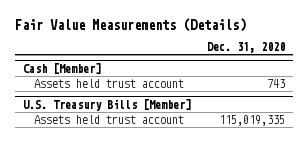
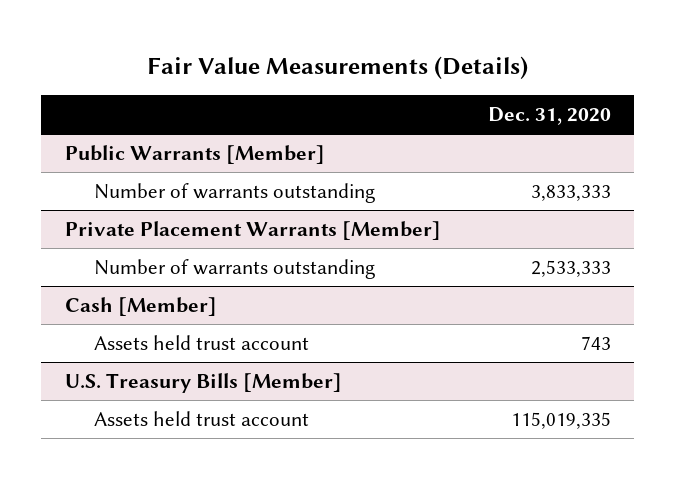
none -> [64,145,325,165] Public Warrants [Member]
none -> [94,183,376,204] Number of warrants outstanding
none -> [64,221,441,241] Private Placement Warrants [Member]
none -> [94,259,376,280] Number of warrants outstanding

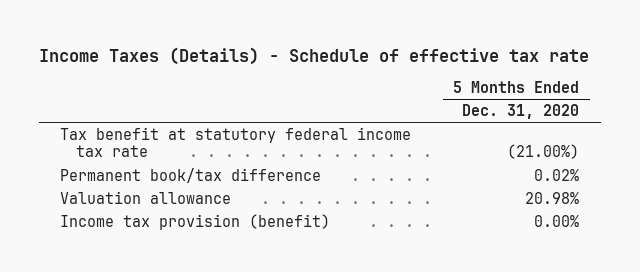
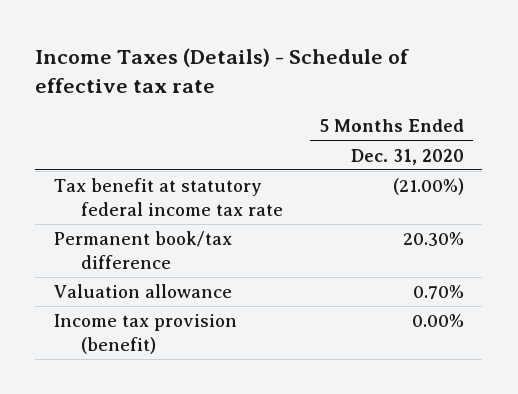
[534,168,580,181] 0.02% -> [403,231,465,246] 20.30%
[525,191,580,204] 20.98% -> [413,284,465,299] 0.70%

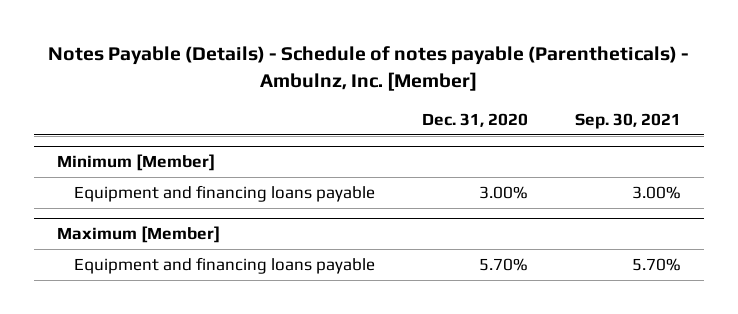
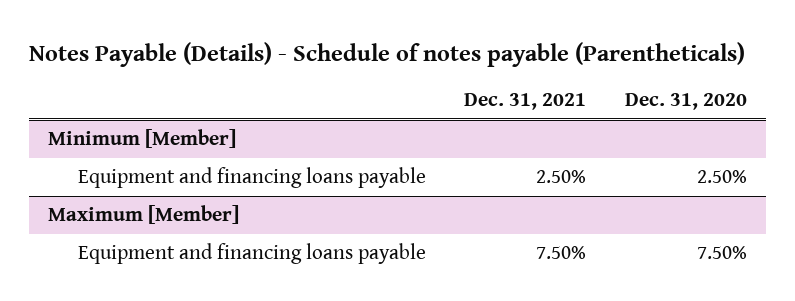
[47,46,689,91] Notes Payable (Details) - Schedule of notes payable (Parentheticals) - Ambulnz, Inc. [Member] -> [28,41,745,67] Notes Payable (Details) - Schedule of notes payable (Parentheticals)
[574,112,681,129] Sep. 30, 2021 -> none
none -> [464,93,587,111] Dec. 31, 2021
[478,186,528,200] 3.00% -> [696,170,747,184] 2.50%
[478,258,528,272] 5.70% -> [696,246,747,260] 7.50%

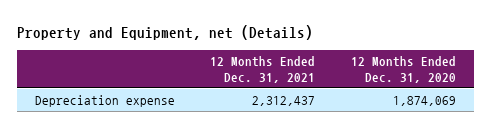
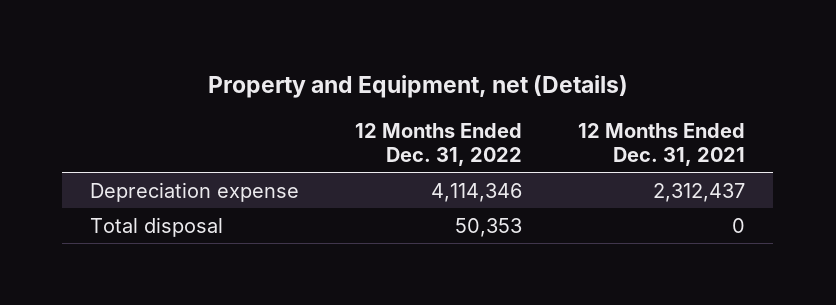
[350,56,456,83] 12 Months Ended Dec. 31, 2020 -> none
none -> [355,123,523,166] 12 Months Ended Dec. 31, 2022
none -> [90,216,224,237] Total disposal

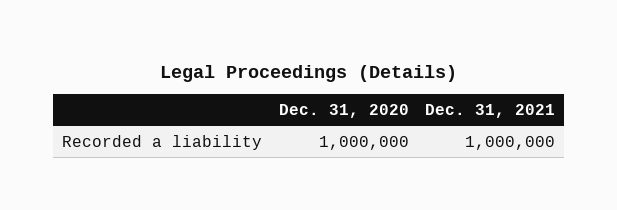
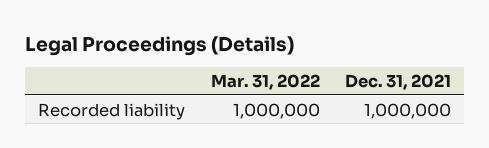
[278,103,409,118] Dec. 31, 2020 -> none
none -> [210,74,320,91] Mar. 31, 2022
[61,134,262,150] Recorded a liability -> [37,102,185,120] Recorded liability

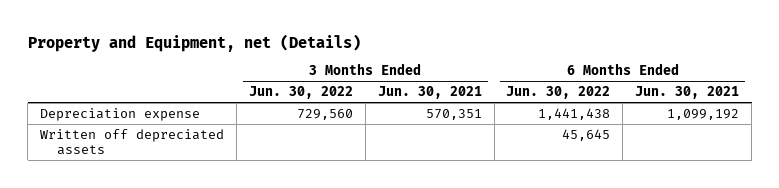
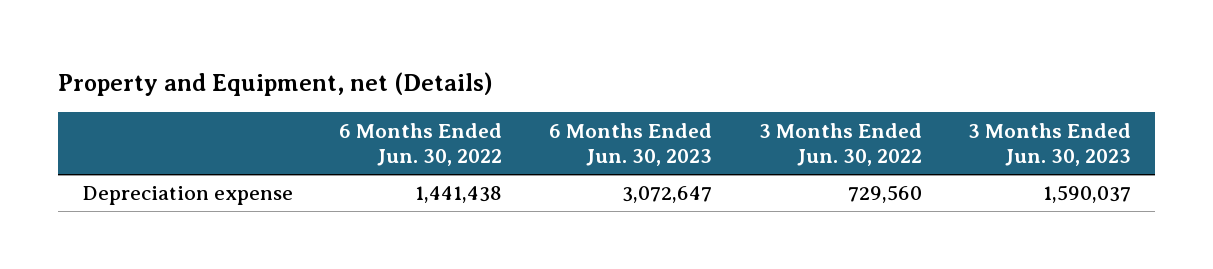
[377,86,482,100] Jun. 30, 2021 -> none
[635,86,740,100] Jun. 30, 2021 -> none
none -> [549,122,713,167] 6 Months Ended Jun. 30, 2023
none -> [968,122,1132,167] 3 Months Ended Jun. 30, 2023
[39,128,224,156] Written off depreciated assets -> none

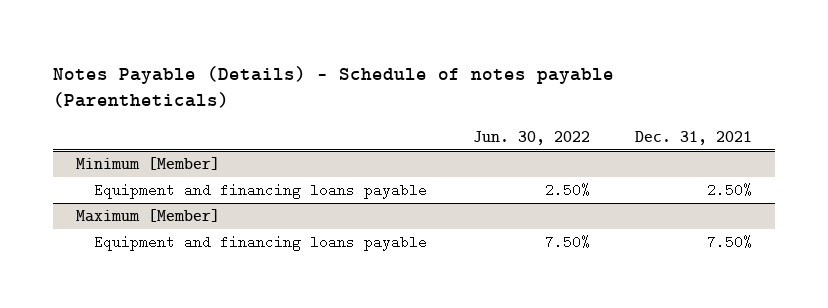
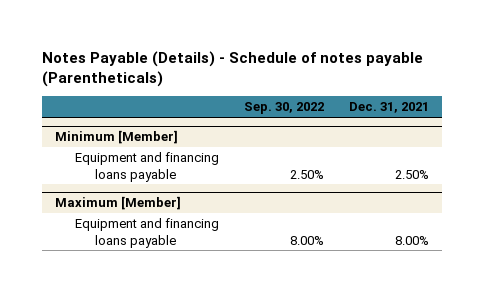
[472,130,590,145] Jun. 30, 2022 -> none
none -> [244,102,325,115] Sep. 30, 2022
[707,235,753,250] 7.50% -> [395,235,430,245] 8.00%

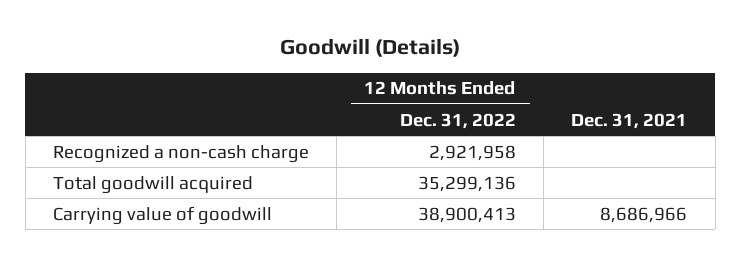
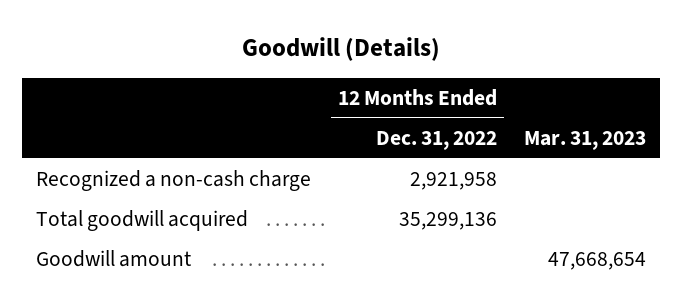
[571,112,688,129] Dec. 31, 2021 -> none
none -> [524,130,647,150] Mar. 31, 2023
[52,205,272,225] Carrying value of goodwill -> none
none -> [36,250,192,268] Goodwill amount

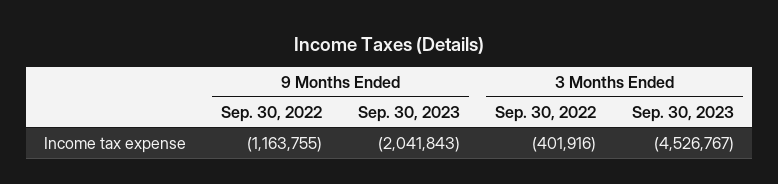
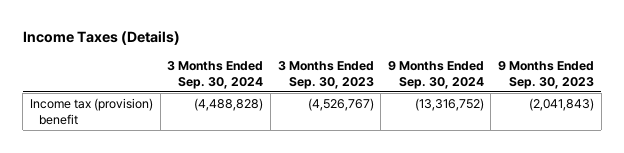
[221,105,323,122] Sep. 30, 2022 -> none
[495,105,597,122] Sep. 30, 2022 -> none
none -> [167,60,264,89] 3 Months Ended Sep. 30, 2024
none -> [387,60,484,89] 9 Months Ended Sep. 30, 2024
[43,136,186,153] Income tax expense -> [30,98,154,125] Income tax (provision) benefit

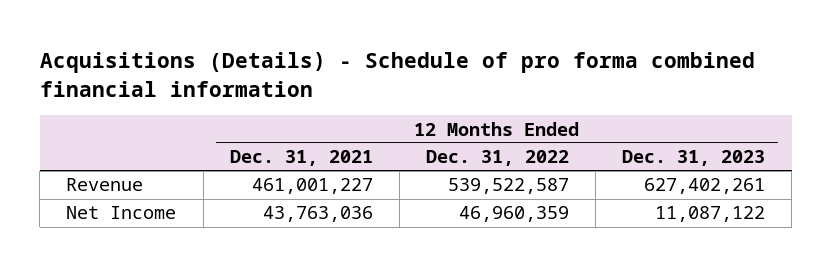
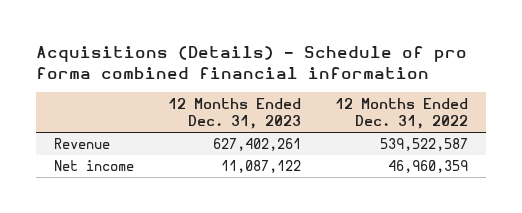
[229,150,373,167] Dec. 31, 2021 -> none
[66,206,177,220] Net Income -> [53,160,134,172] Net income

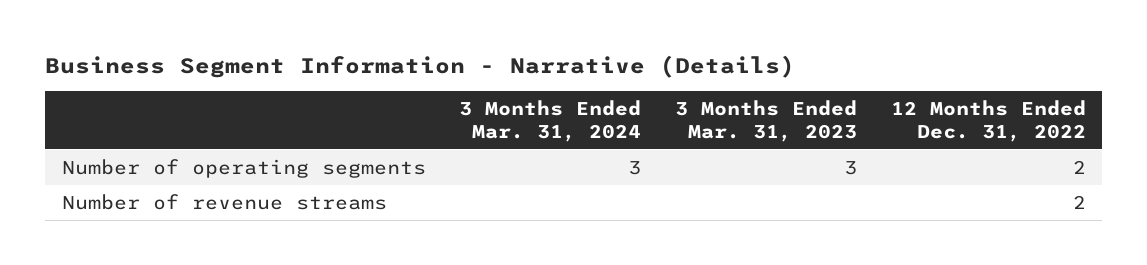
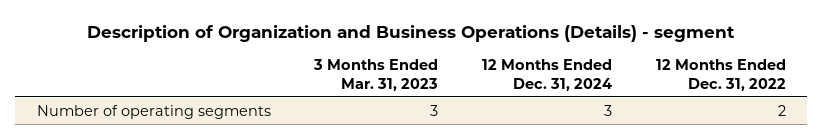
[44,55,795,79] Business Segment Information - Narrative (Details) -> [87,24,736,42] Description of Organization and Business Operations (Details) - segment
[459,100,642,142] 3 Months Ended Mar. 31, 2024 -> none
none -> [482,59,613,91] 12 Months Ended Dec. 31, 2024
[61,193,387,210] Number of revenue streams -> none

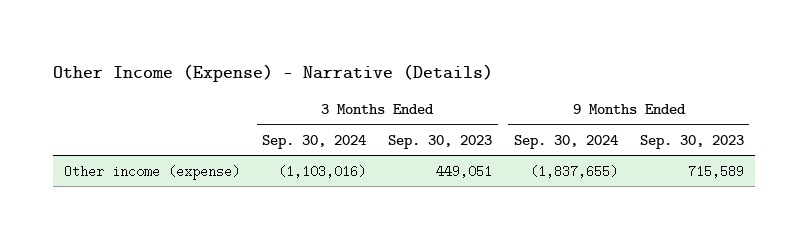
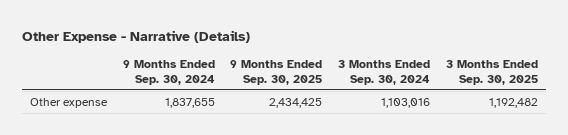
[53,64,494,83] Other Income (Expense) - Narrative (Details) -> [22,29,251,43] Other Expense - Narrative (Details)
[388,134,493,149] Sep. 30, 2023 -> none
[639,134,744,149] Sep. 30, 2023 -> none
none -> [230,59,323,85] 9 Months Ended Sep. 30, 2025
none -> [445,59,538,85] 3 Months Ended Sep. 30, 2025
[64,165,241,181] Other income (expense) -> [29,97,108,108] Other expense
[278,165,367,179] (1,103,016) -> [381,97,431,108] 1,103,016
[529,165,618,179] (1,837,655) -> [164,97,215,108] 1,837,655

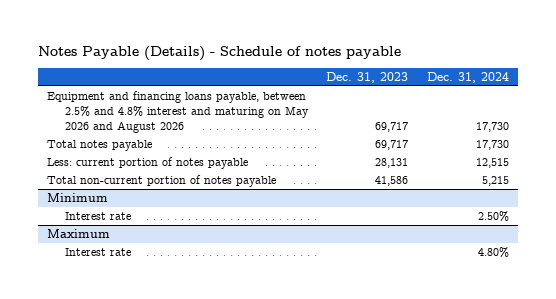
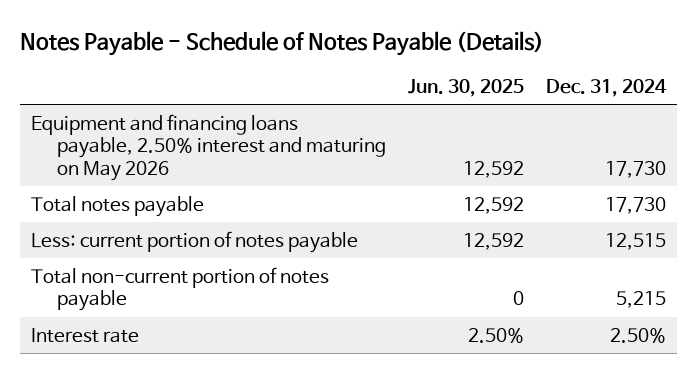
[37,45,401,61] Notes Payable (Details) - Schedule of notes payable -> [19,30,544,56] Notes Payable - Schedule of Notes Payable (Details)
[326,71,409,83] Dec. 31, 2023 -> none
none -> [408,78,525,97] Jun. 30, 2025
[46,91,310,133] Equipment and financing loans payable, between 2.5% and 4.8% interest and maturing on May 2026 and August 2026 -> [30,113,387,181] Equipment and financing loans payable, 2.50% interest and maturing on May 2026
[46,193,108,203] Minimum -> none
[46,229,110,239] Maximum -> none
[65,248,132,257] Interest rate -> none

